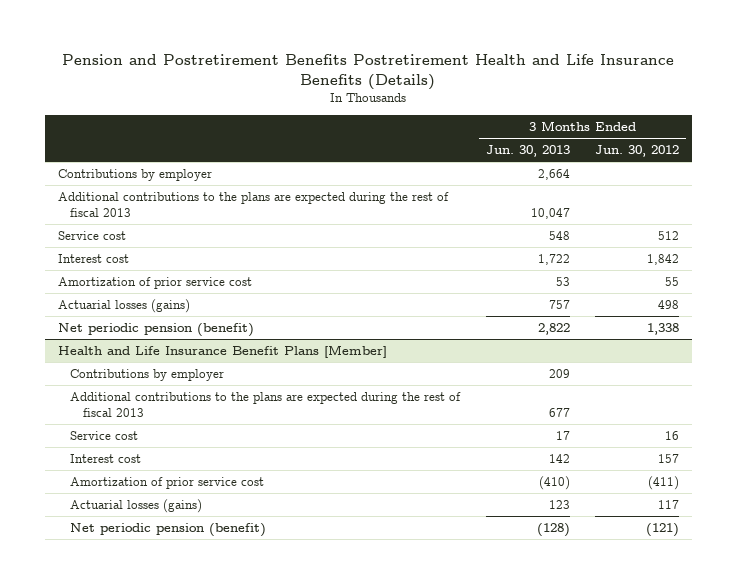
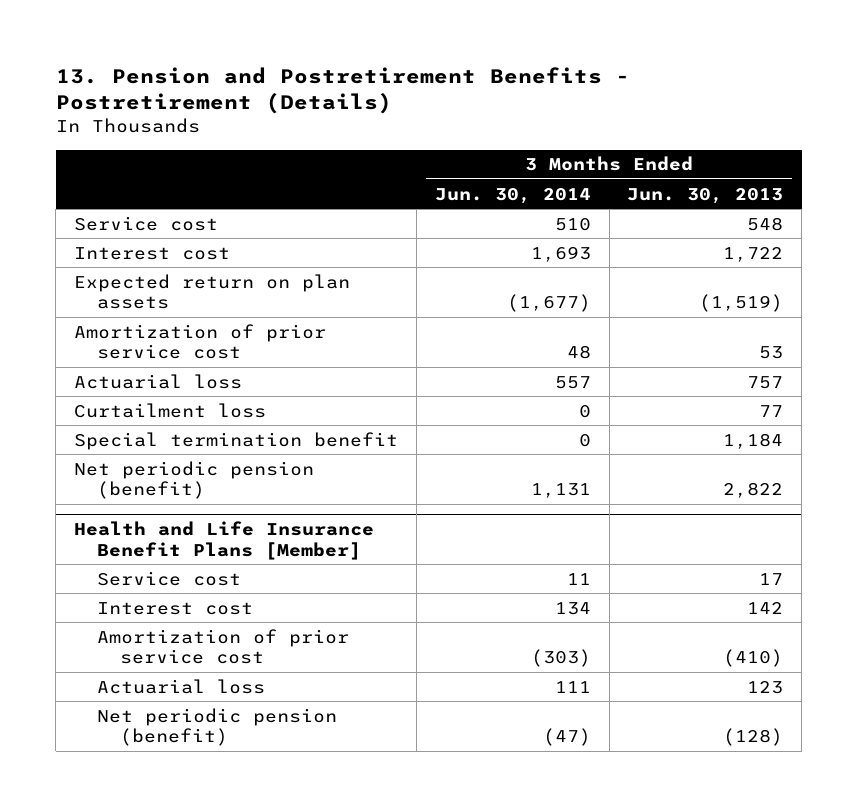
[62,53,675,90] Pension and Postretirement Benefits Postretirement Health and Life Insurance Benefits (Details) -> [55,66,630,115] 13. Pension and Postretirement Benefits - Postretirement (Details)
[595,144,680,157] Jun. 30, 2012 -> none
none -> [434,187,591,204] Jun. 30, 2014
[57,168,212,181] Contributions by employer -> none
[57,191,449,217] Additional contributions to the plans are expected during the rest of fiscal 2013 -> none
none -> [74,273,351,310] Expected return on plan assets
[57,298,190,313] Actuarial losses (gains) -> [74,373,243,389] Actuarial loss
none -> [74,402,267,418] Curtailment loss
none -> [74,431,399,450] Special termination benefit
[70,368,225,381] Contributions by employer -> none
[70,391,462,417] Additional contributions to the plans are expected during the rest of fiscal 2013 -> none
[70,498,203,513] Actuarial losses (gains) -> [97,678,266,694] Actuarial loss

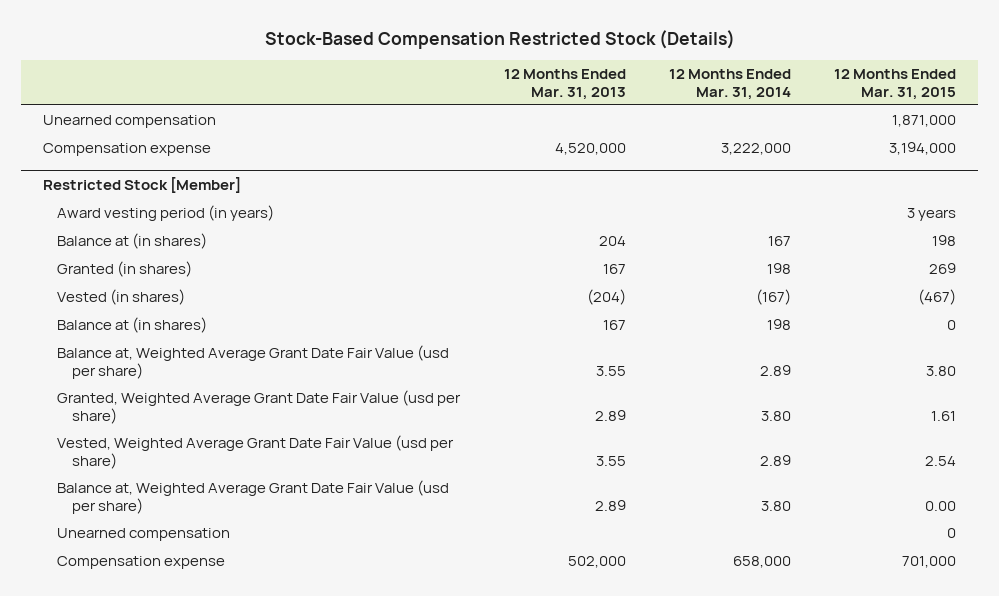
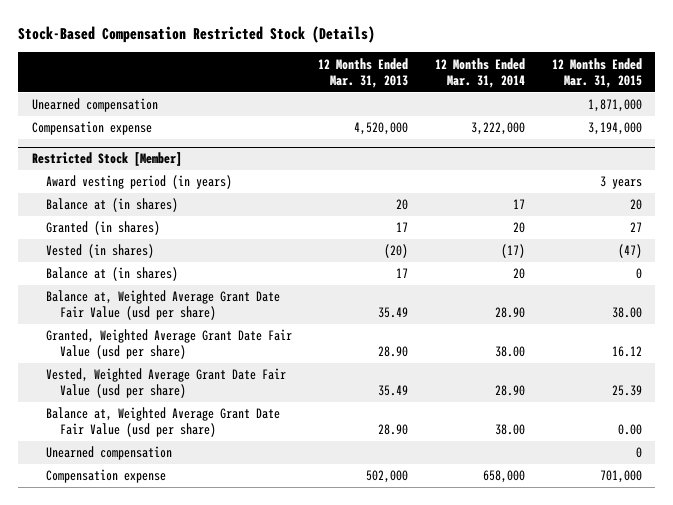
[598,236,626,247] 204 -> [396,199,409,211] 20
[767,236,791,247] 167 -> [512,199,525,210] 17
[932,235,957,247] 198 -> [629,199,642,211] 20
[602,264,626,275] 167 -> [396,222,409,233] 17
[766,263,791,275] 198 -> [512,222,525,234] 20
[929,263,957,275] 269 -> [629,222,642,233] 27
[586,289,626,306] (204) -> [384,244,409,259] (20)
[755,289,791,306] (167) -> [500,244,525,259] (17)
[918,289,957,306] (467) -> [617,244,642,259] (47)
[602,320,626,331] 167 -> [396,268,409,279] 17
[766,319,791,331] 198 -> [512,268,525,280] 20
[595,365,626,376] 3.55 -> [378,307,409,319] 35.49
[759,364,791,376] 2.89 -> [494,307,525,319] 28.90
[926,365,957,376] 3.80 -> [611,307,642,319] 38.00
[594,409,626,421] 2.89 -> [378,346,409,358] 28.90
[760,410,791,421] 3.80 -> [494,346,525,358] 38.00
[931,410,957,421] 1.61 -> [611,346,642,358] 16.12
[595,455,626,466] 3.55 -> [378,385,409,397] 35.49
[759,454,791,466] 2.89 -> [494,385,525,397] 28.90
[925,455,957,466] 2.54 -> [611,385,642,397] 25.39
[594,499,626,511] 2.89 -> [378,424,409,436] 28.90
[760,500,791,511] 3.80 -> [494,424,525,436] 38.00

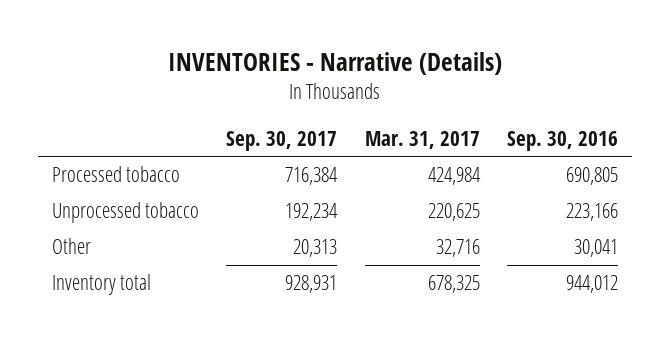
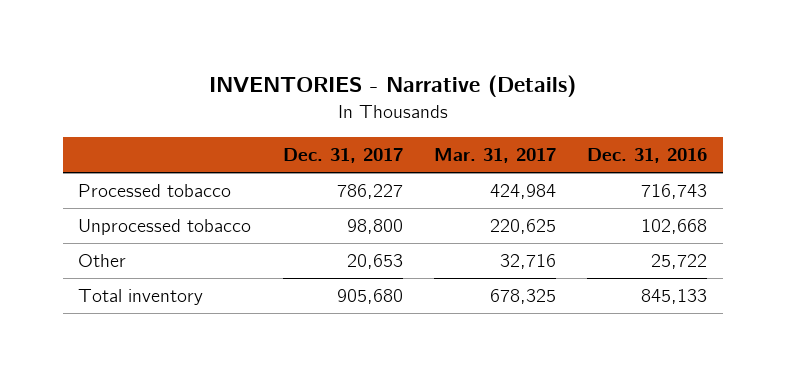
[226,130,338,151] Sep. 30, 2017 -> none
[507,130,619,151] Sep. 30, 2016 -> none
none -> [282,148,403,164] Dec. 31, 2017
none -> [587,148,708,164] Dec. 31, 2016
[51,274,151,296] Inventory total -> [78,289,204,306] Total inventory

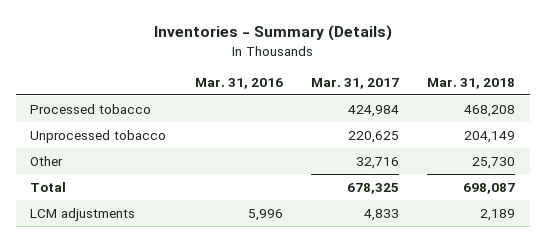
[208,75,576,98] INVENTORIES - Narrative (Details) -> [153,25,392,42] Inventories - Summary (Details)
[282,148,403,164] Dec. 31, 2017 -> none
[587,148,708,164] Dec. 31, 2016 -> none
none -> [194,77,283,89] Mar. 31, 2016
none -> [427,77,516,89] Mar. 31, 2018
[78,289,204,306] Total inventory -> [30,181,67,192] Total
none -> [30,207,136,221] LCM adjustments

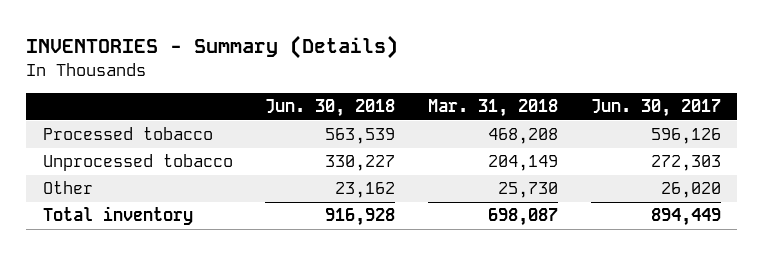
[153,25,392,42] Inventories - Summary (Details) -> [26,34,399,59] INVENTORIES - Summary (Details)
[194,77,283,89] Mar. 31, 2016 -> none
[310,77,399,89] Mar. 31, 2017 -> none
none -> [265,99,396,118] Jun. 30, 2018
none -> [590,99,721,118] Jun. 30, 2017
[30,207,136,221] LCM adjustments -> none
[30,181,67,192] Total -> [42,206,193,226] Total inventory

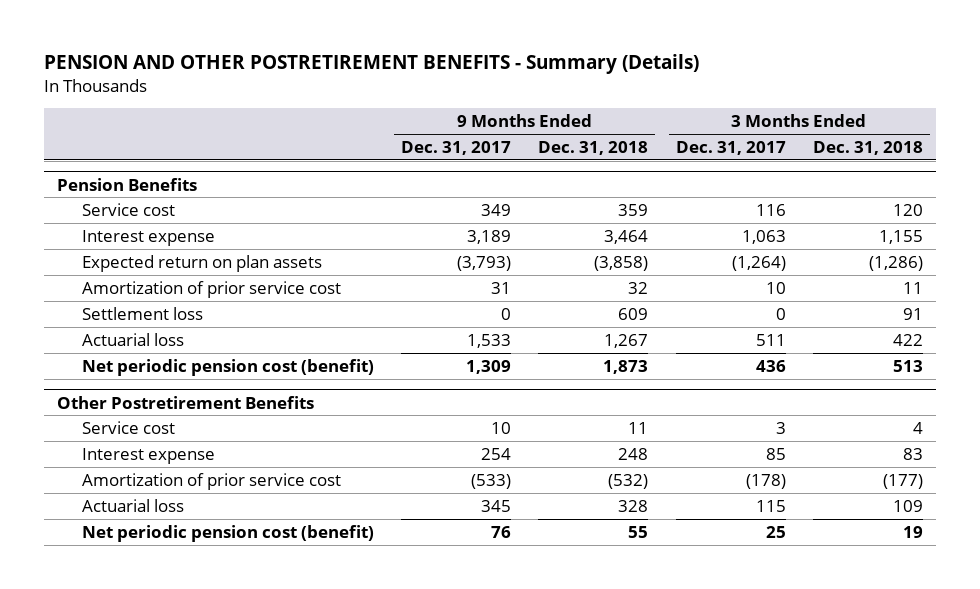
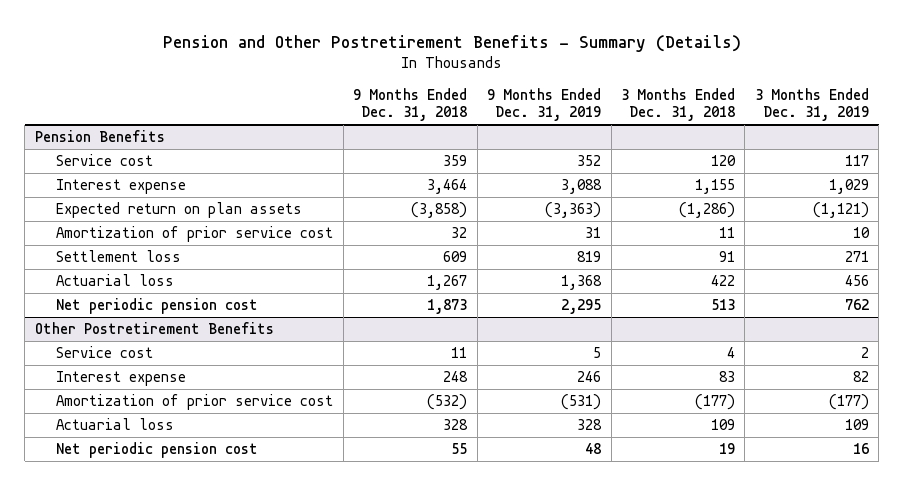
[43,54,699,75] PENSION AND OTHER POSTRETIREMENT BENEFITS - Summary (Details) -> [162,34,741,52] Pension and Other Postretirement Benefits - Summary (Details)
[401,140,512,155] Dec. 31, 2017 -> none
[675,140,786,155] Dec. 31, 2017 -> none
none -> [487,87,602,122] 9 Months Ended Dec. 31, 2019
none -> [754,87,869,122] 3 Months Ended Dec. 31, 2019
[82,358,375,376] Net periodic pension cost (benefit) -> [56,298,259,315] Net periodic pension cost
[82,524,375,542] Net periodic pension cost (benefit) -> [56,442,259,459] Net periodic pension cost

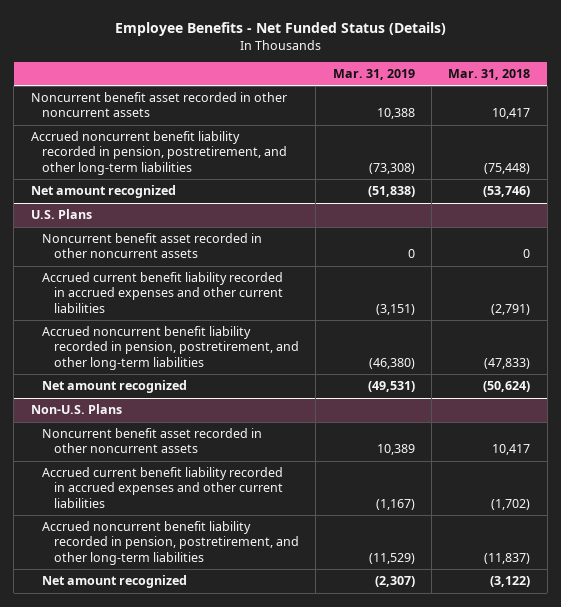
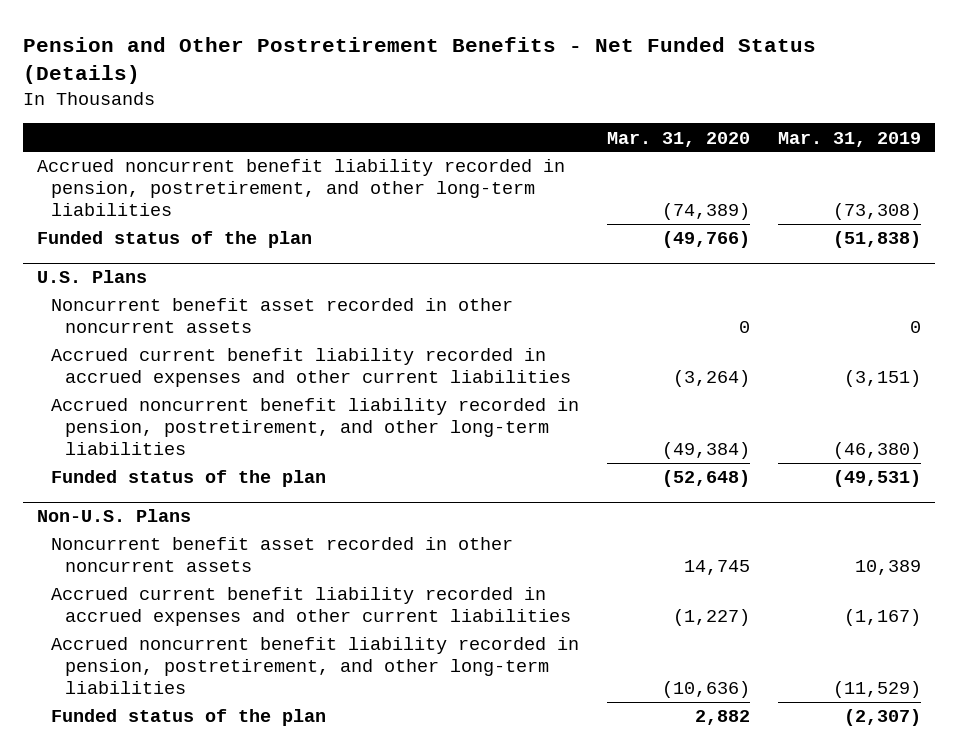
[114,21,446,36] Employee Benefits - Net Funded Status (Details) -> [22,36,816,85] Pension and Other Postretirement Benefits - Net Funded Status (Details)
[448,69,531,81] Mar. 31, 2018 -> none
none -> [607,131,751,147] Mar. 31, 2020
[30,92,287,118] Noncurrent benefit asset recorded in other noncurrent assets -> none
[30,185,176,199] Net amount recognized -> [37,231,313,249] Funded status of the plan
[42,380,188,394] Net amount recognized -> [51,470,327,488] Funded status of the plan
[42,575,188,589] Net amount recognized -> [51,709,327,727] Funded status of the plan

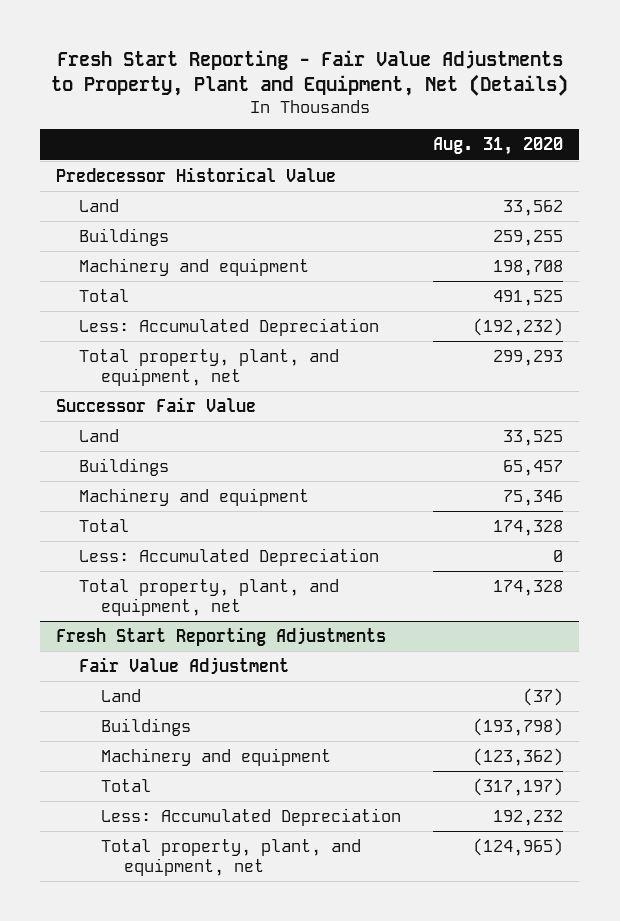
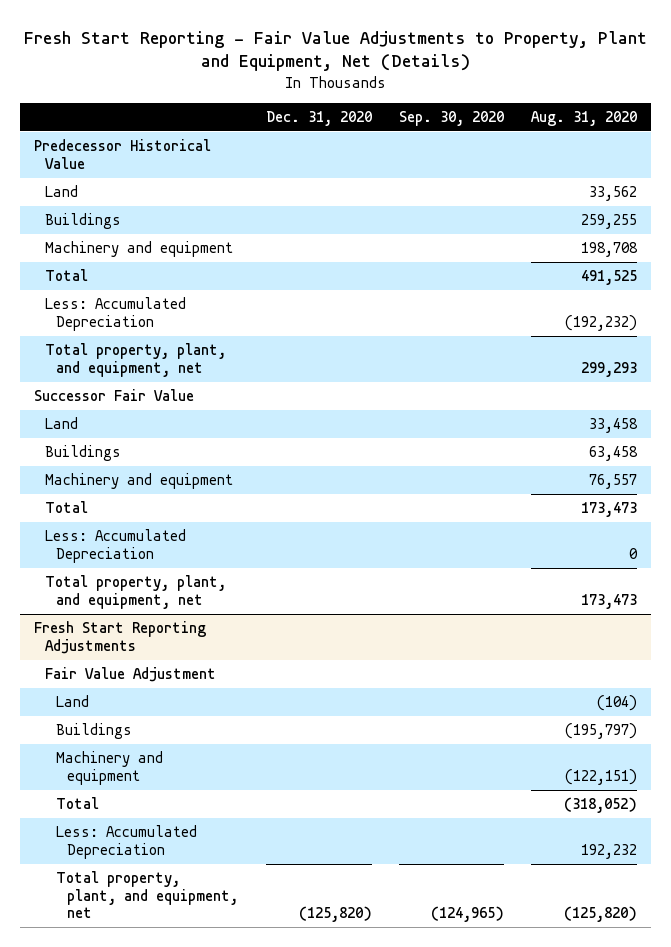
none -> [265,111,372,127] Dec. 31, 2020
none -> [398,111,504,127] Sep. 30, 2020
[503,429,564,446] 33,525 -> [589,418,639,434] 33,458
[503,459,564,476] 65,457 -> [589,446,639,462] 63,458
[503,489,564,506] 75,346 -> [589,474,638,490] 76,557
[493,519,564,536] 174,328 -> [581,502,638,518] 173,473
[493,579,564,596] 174,328 -> [581,593,638,609] 173,473
[523,687,564,706] (37) -> [597,695,638,712] (104)
[473,717,564,736] (193,798) -> [565,723,638,740] (195,797)
[473,747,564,766] (123,362) -> [565,768,638,785] (122,151)
[473,777,564,796] (317,197) -> [564,797,638,814] (318,052)
[473,837,564,856] (124,965) -> [564,906,638,923] (125,820)

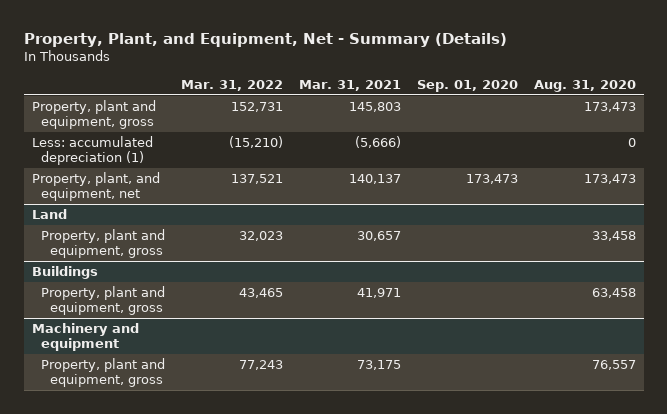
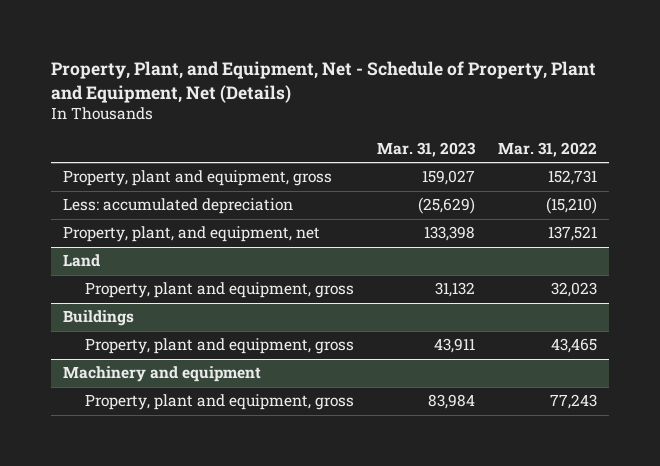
[23,32,507,47] Property, Plant, and Equipment, Net - Summary (Details) -> [51,60,597,103] Property, Plant, and Equipment, Net - Schedule of Property, Plant and Equipment, Net (Details)
[298,80,401,92] Mar. 31, 2021 -> none
[416,80,518,93] Sep. 01, 2020 -> none
[533,80,636,93] Aug. 31, 2020 -> none
none -> [376,141,476,157] Mar. 31, 2023
[31,136,153,166] Less: accumulated depreciation (1) -> [62,198,293,215] Less: accumulated depreciation

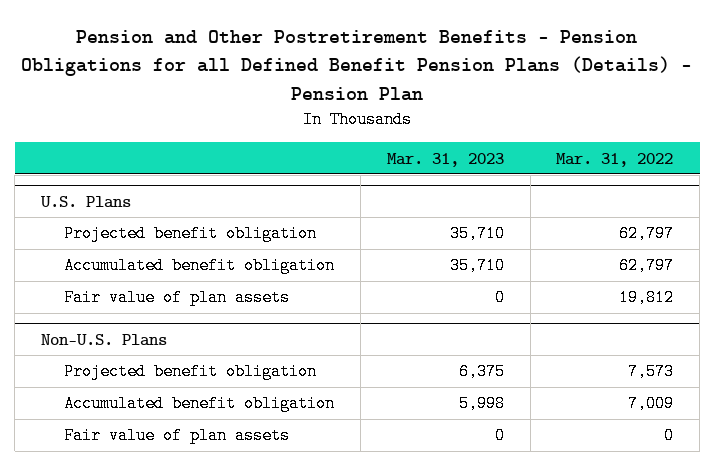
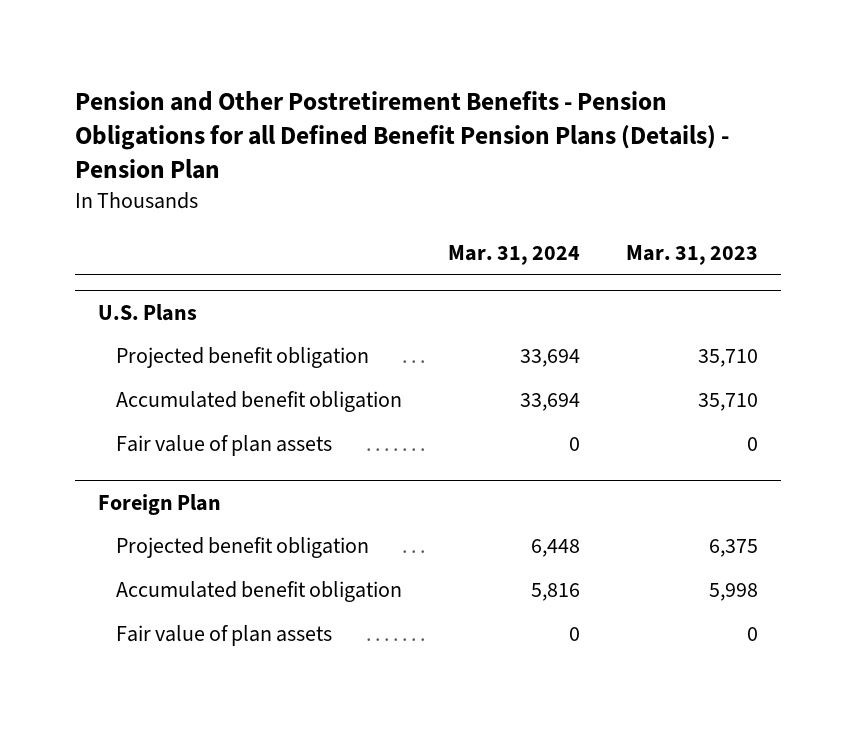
[556,152,674,167] Mar. 31, 2022 -> none
none -> [448,244,581,265] Mar. 31, 2024
[40,334,167,347] Non-U.S. Plans -> [98,493,222,515] Foreign Plan

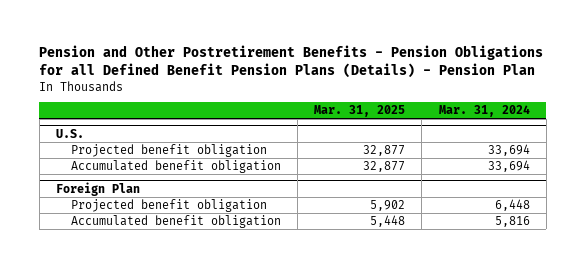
[626,244,759,265] Mar. 31, 2023 -> none
none -> [314,105,406,118] Mar. 31, 2025
[98,303,198,321] U.S. Plans -> [56,128,85,138] U.S.
[116,435,333,457] Fair value of plan assets -> none
[116,625,333,647] Fair value of plan assets -> none

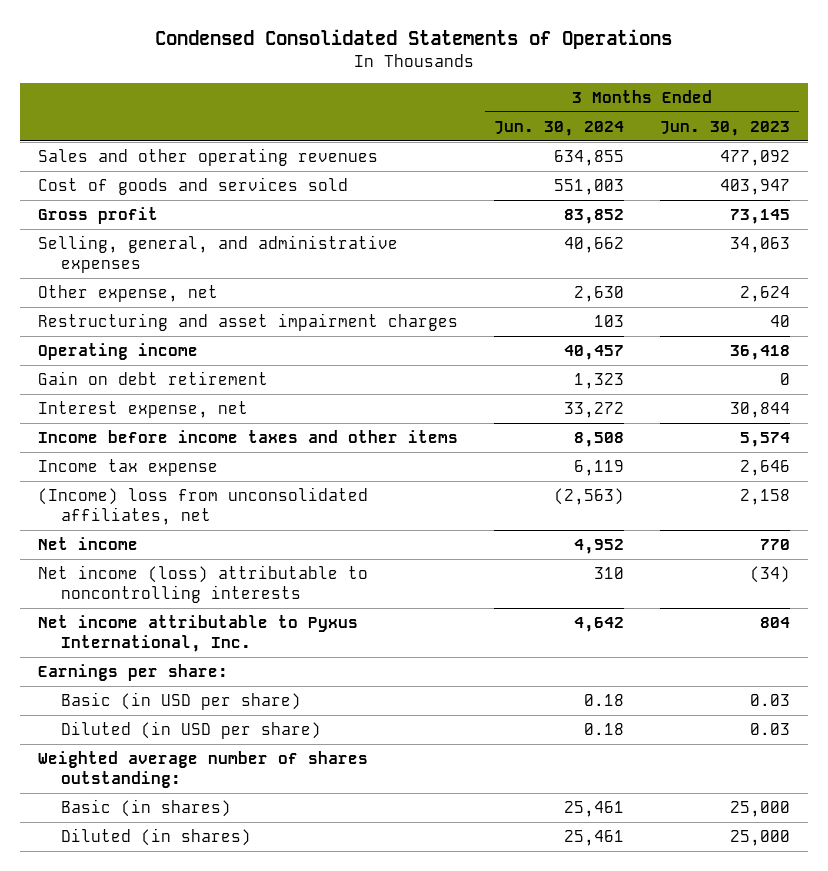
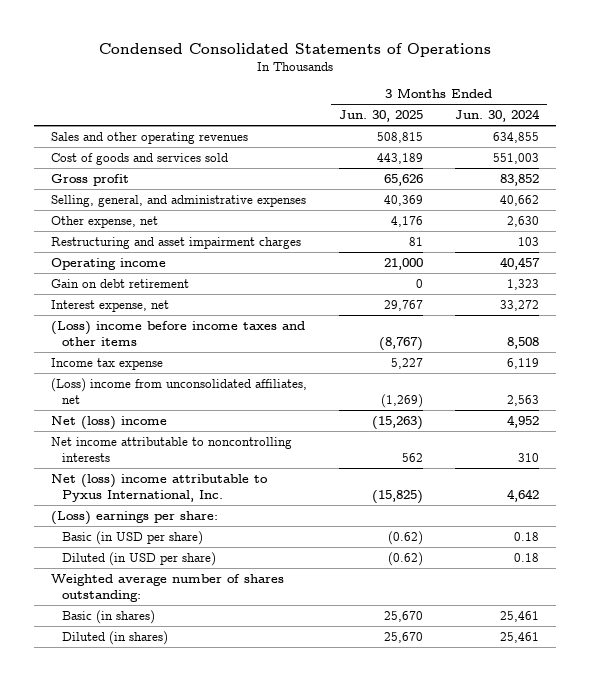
[659,120,790,136] Jun. 30, 2023 -> none
none -> [338,110,423,123] Jun. 30, 2025
[38,430,459,444] Income before income taxes and other items -> [50,320,305,346] (Loss) income before income taxes and other items
[38,487,369,526] (Income) loss from unconsolidated affiliates, net -> [50,377,307,404] (Loss) income from unconsolidated affiliates, net
[554,488,625,506] (2,563) -> [507,394,540,406] 2,563
[38,537,139,551] Net income -> [50,415,167,430] Net (loss) income
[38,565,369,604] Net income (loss) attributable to noncontrolling interests -> [50,436,292,462] Net income attributable to noncontrolling interests
[38,615,359,653] Net income attributable to Pyxus International, Inc. -> [50,473,268,502] Net (loss) income attributable to Pyxus International, Inc.
[38,664,229,682] Earnings per share: -> [50,510,218,525] (Loss) earnings per share:

